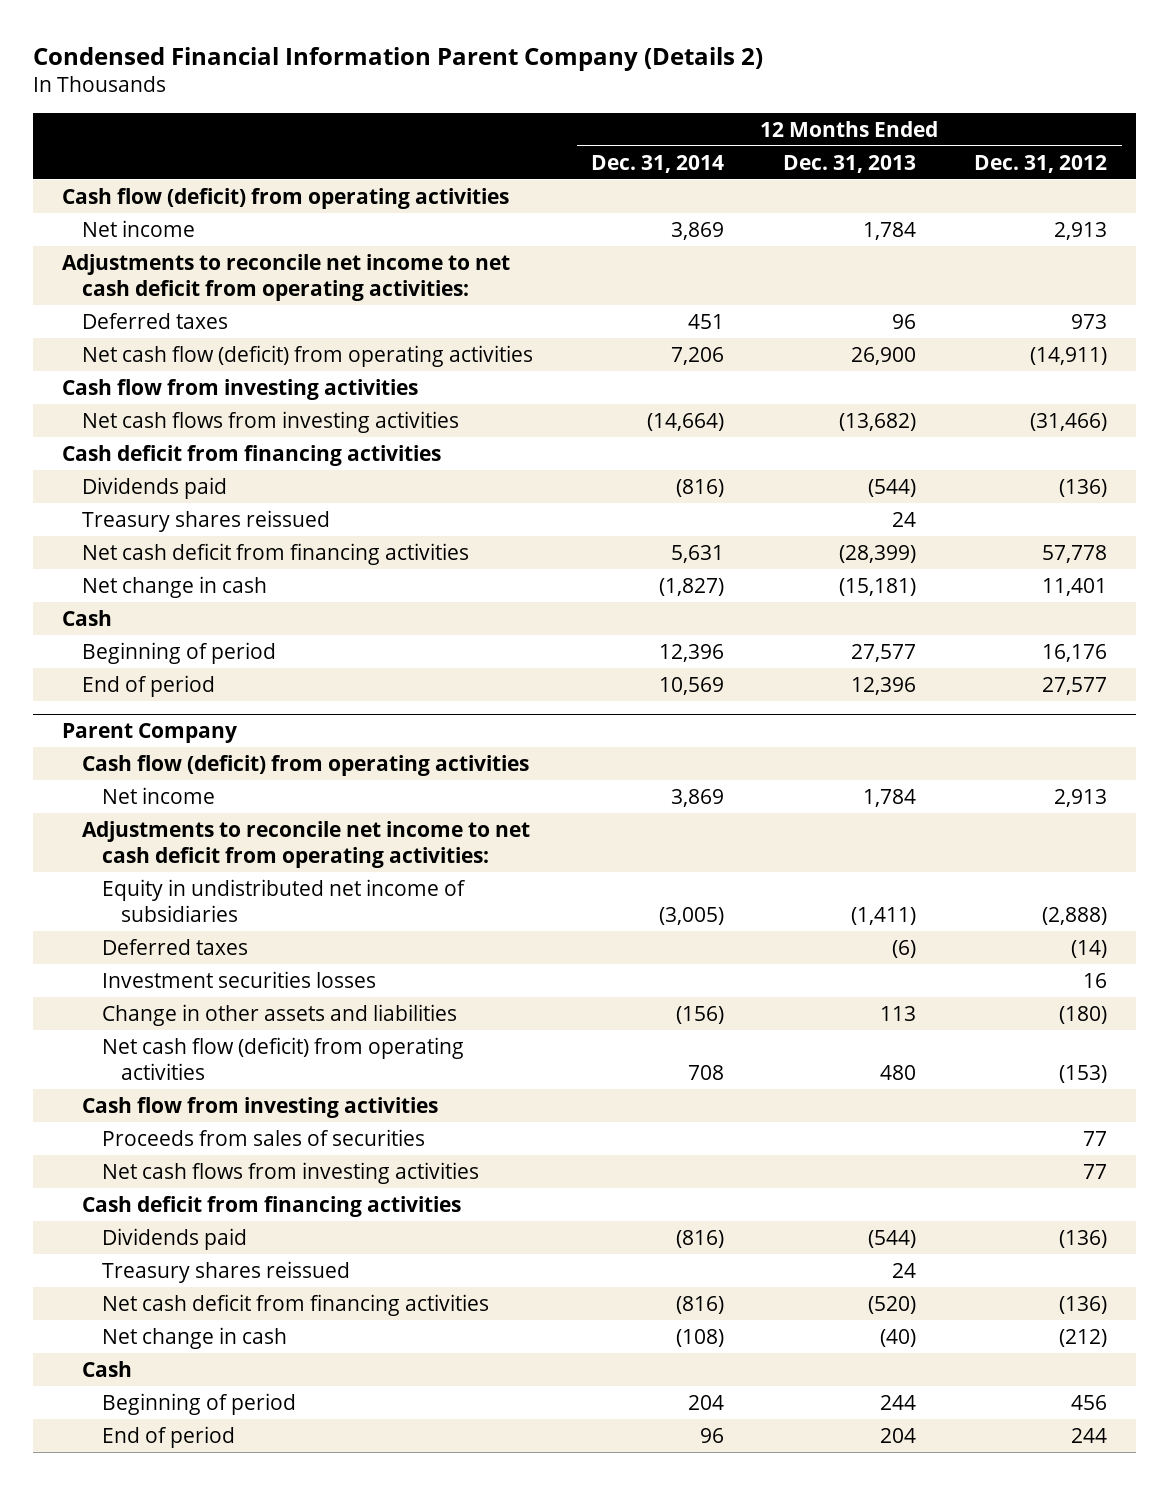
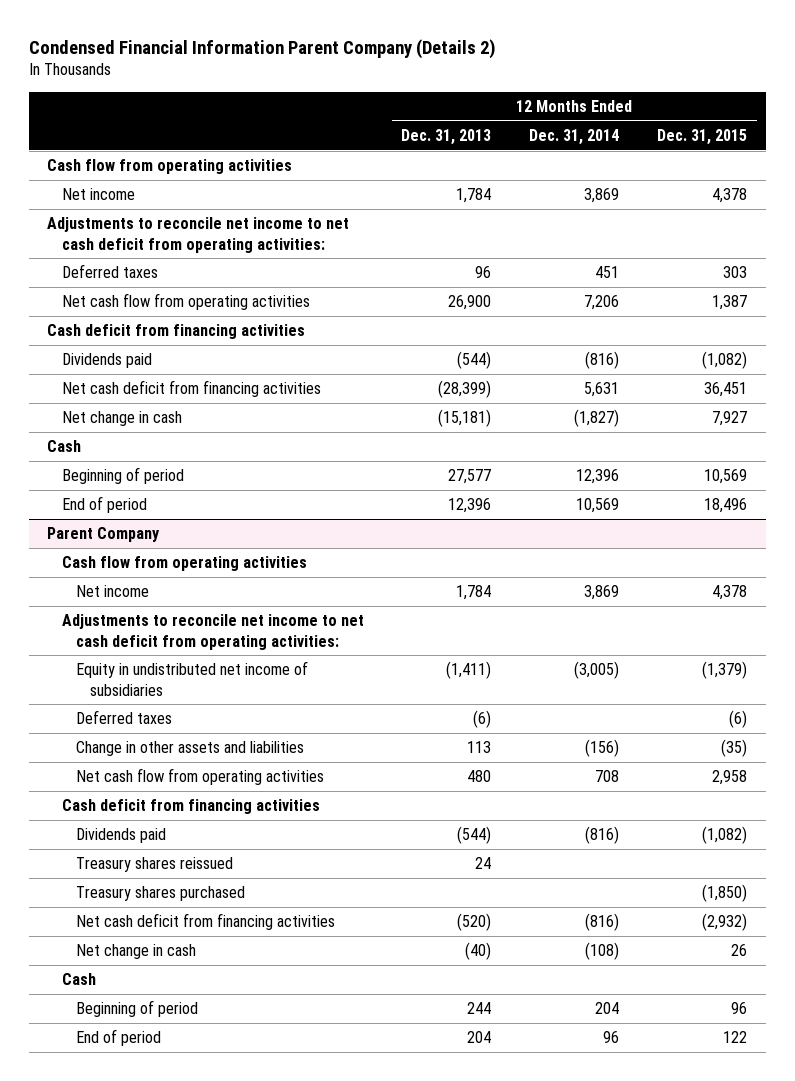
[974,154,1108,173] Dec. 31, 2012 -> none
none -> [657,128,748,145] Dec. 31, 2015
[62,187,510,209] Cash flow (deficit) from operating activities -> [47,159,293,175] Cash flow from operating activities
[62,378,419,400] Cash flow from investing activities -> none
[82,410,460,433] Net cash flows from investing activities -> none
[82,344,534,367] Net cash flow (deficit) from operating activities -> [61,293,310,311] Net cash flow from operating activities
[82,509,331,532] Treasury shares reissued -> none
[82,754,530,776] Cash flow (deficit) from operating activities -> [61,556,307,572] Cash flow from operating activities
[101,970,376,988] Investment securities losses -> none
[82,1096,439,1118] Cash flow from investing activities -> none
[101,1128,425,1146] Proceeds from sales of securities -> none
[101,1161,479,1184] Net cash flows from investing activities -> none
[101,1036,464,1080] Net cash flow (deficit) from operating activities -> [75,768,324,786] Net cash flow from operating activities
none -> [75,886,245,902] Treasury shares purchased

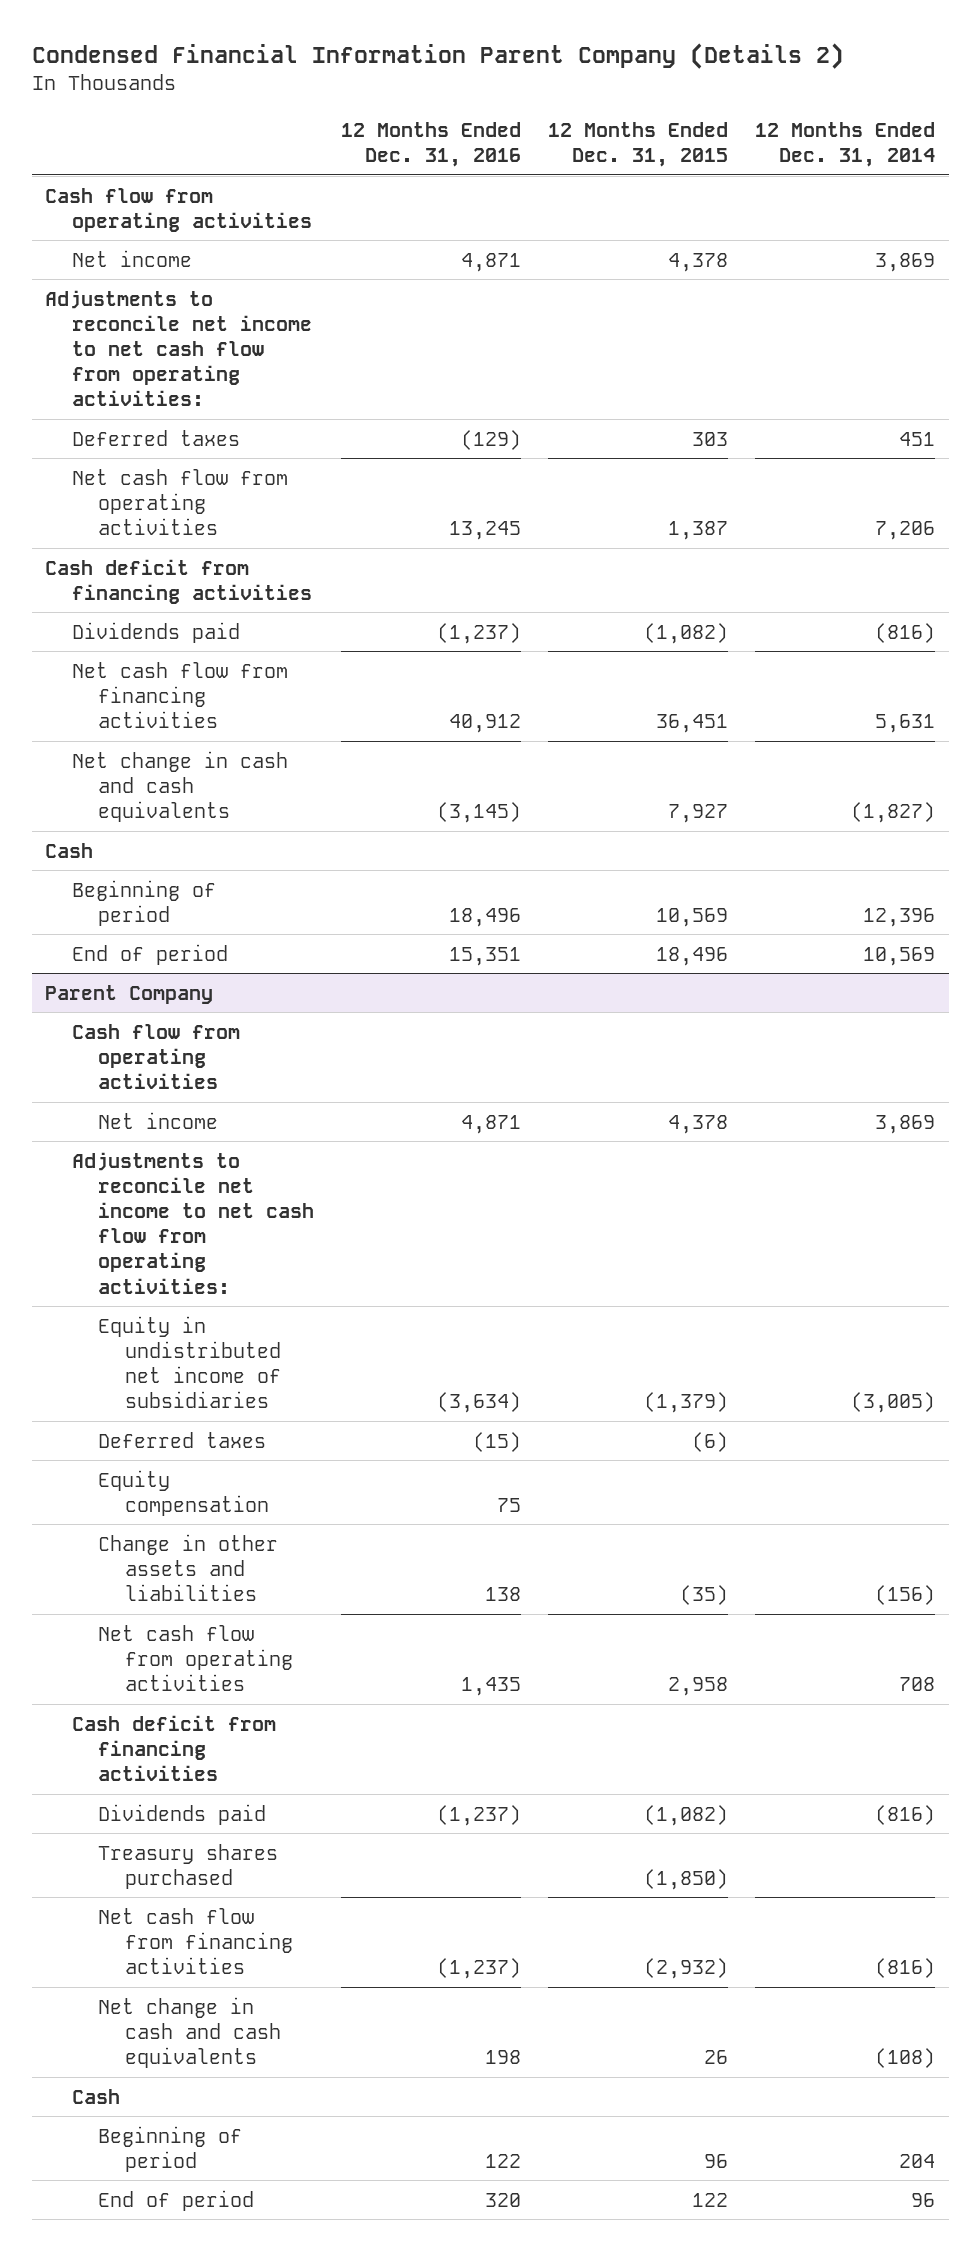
[401,128,492,145] Dec. 31, 2013 -> none
none -> [341,122,522,168] 12 Months Ended Dec. 31, 2016
[47,217,350,253] Adjustments to reconcile net income to net cash deficit from operating activities: -> [45,289,312,407] Adjustments to reconcile net income to net cash flow from operating activities:
[61,380,321,398] Net cash deficit from financing activities -> [71,661,288,729] Net cash flow from financing activities
[61,411,182,427] Net change in cash -> [71,750,288,823] Net change in cash and cash equivalents
[61,614,364,650] Adjustments to reconcile net income to net cash deficit from operating activities: -> [71,1151,315,1294] Adjustments to reconcile net income to net cash flow from operating activities:
none -> [98,1469,270,1516] Equity compensation
[75,857,233,873] Treasury shares reissued -> none
[75,913,335,931] Net cash deficit from financing activities -> [98,1907,294,1975] Net cash flow from financing activities
[75,944,196,960] Net change in cash -> [98,1996,282,2069] Net change in cash and cash equivalents

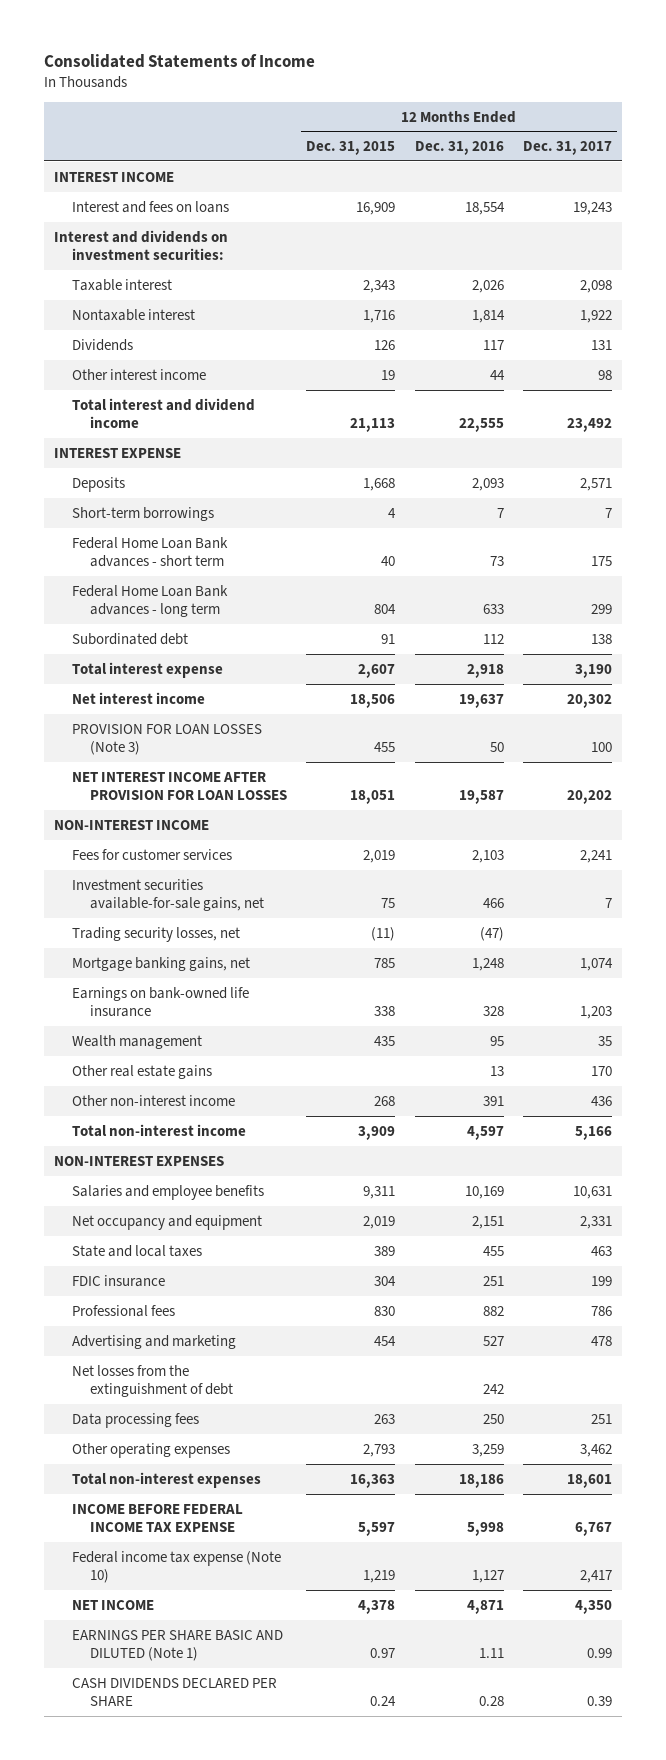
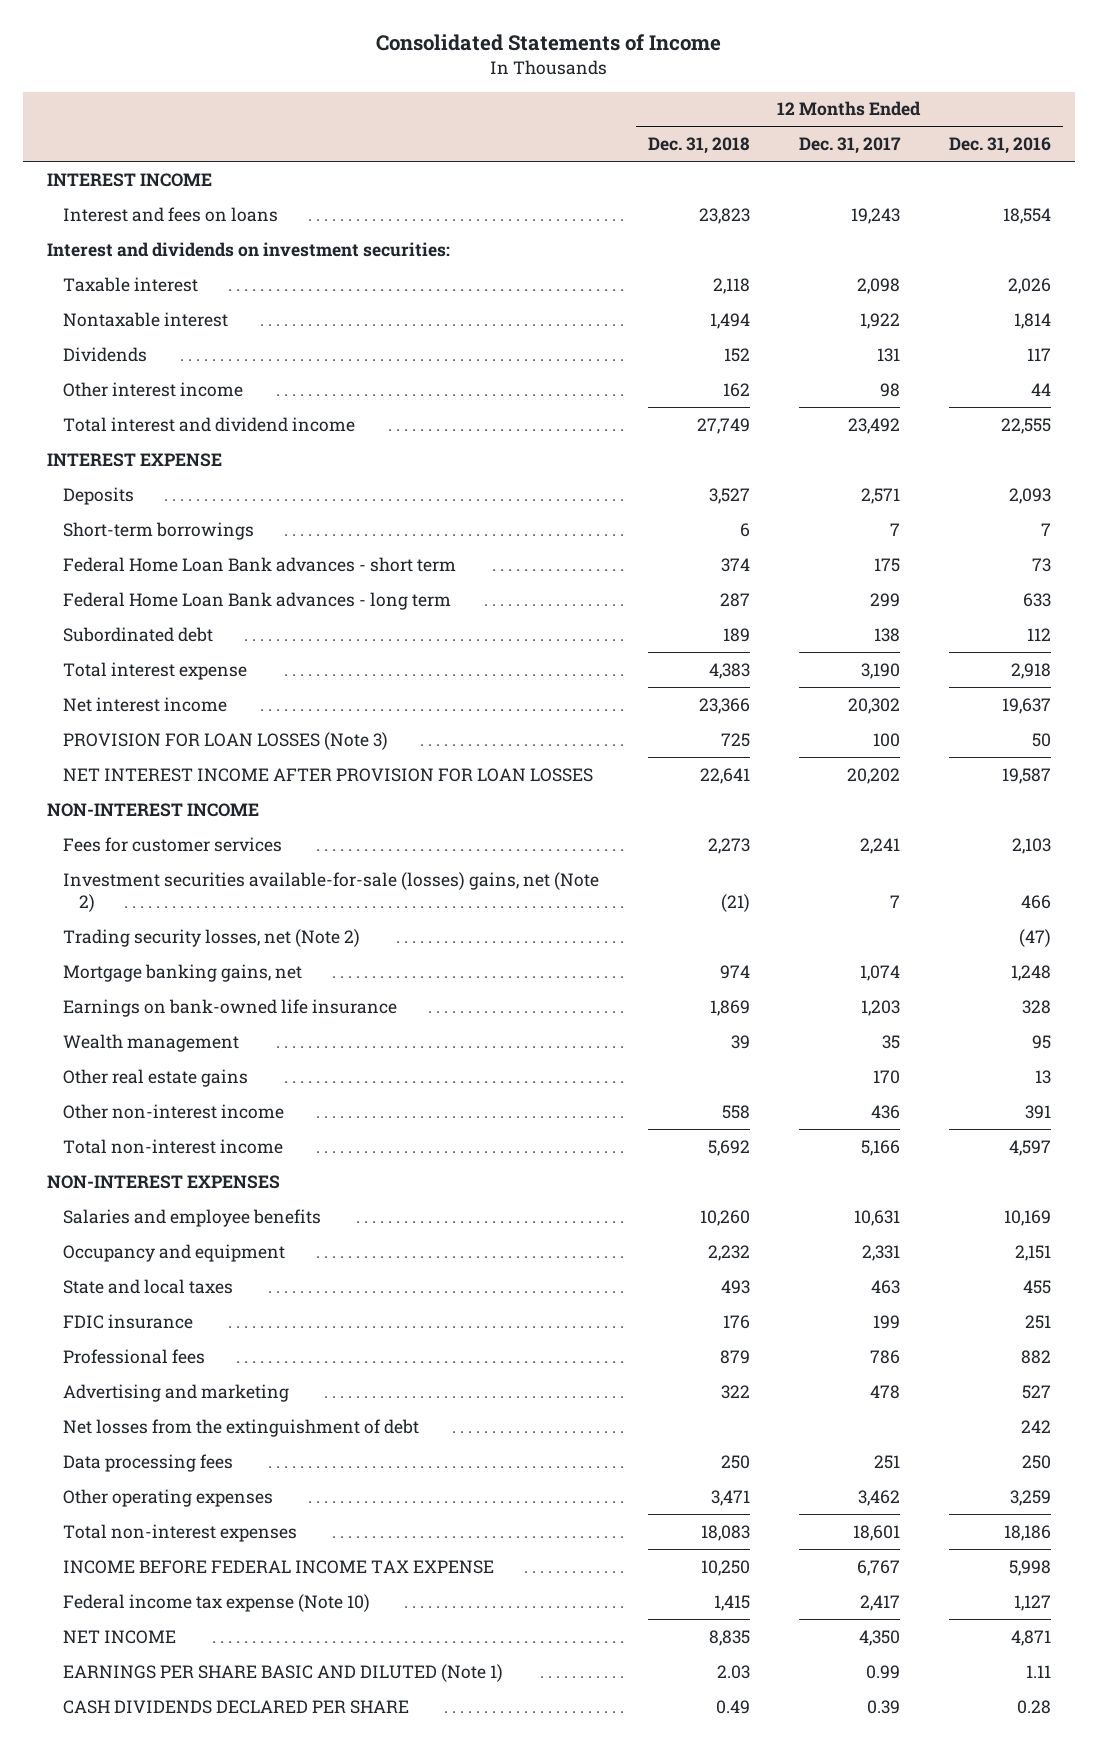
[306,141,396,156] Dec. 31, 2015 -> none
none -> [648,137,751,155] Dec. 31, 2018
[71,878,264,911] Investment securities available-for-sale gains, net -> [63,871,600,913] Investment securities available-for-sale (losses) gains, net (Note 2)
[71,926,240,942] Trading security losses, net -> [63,928,361,947] Trading security losses, net (Note 2)
[71,1214,262,1230] Net occupancy and equipment -> [63,1243,286,1262] Occupancy and equipment

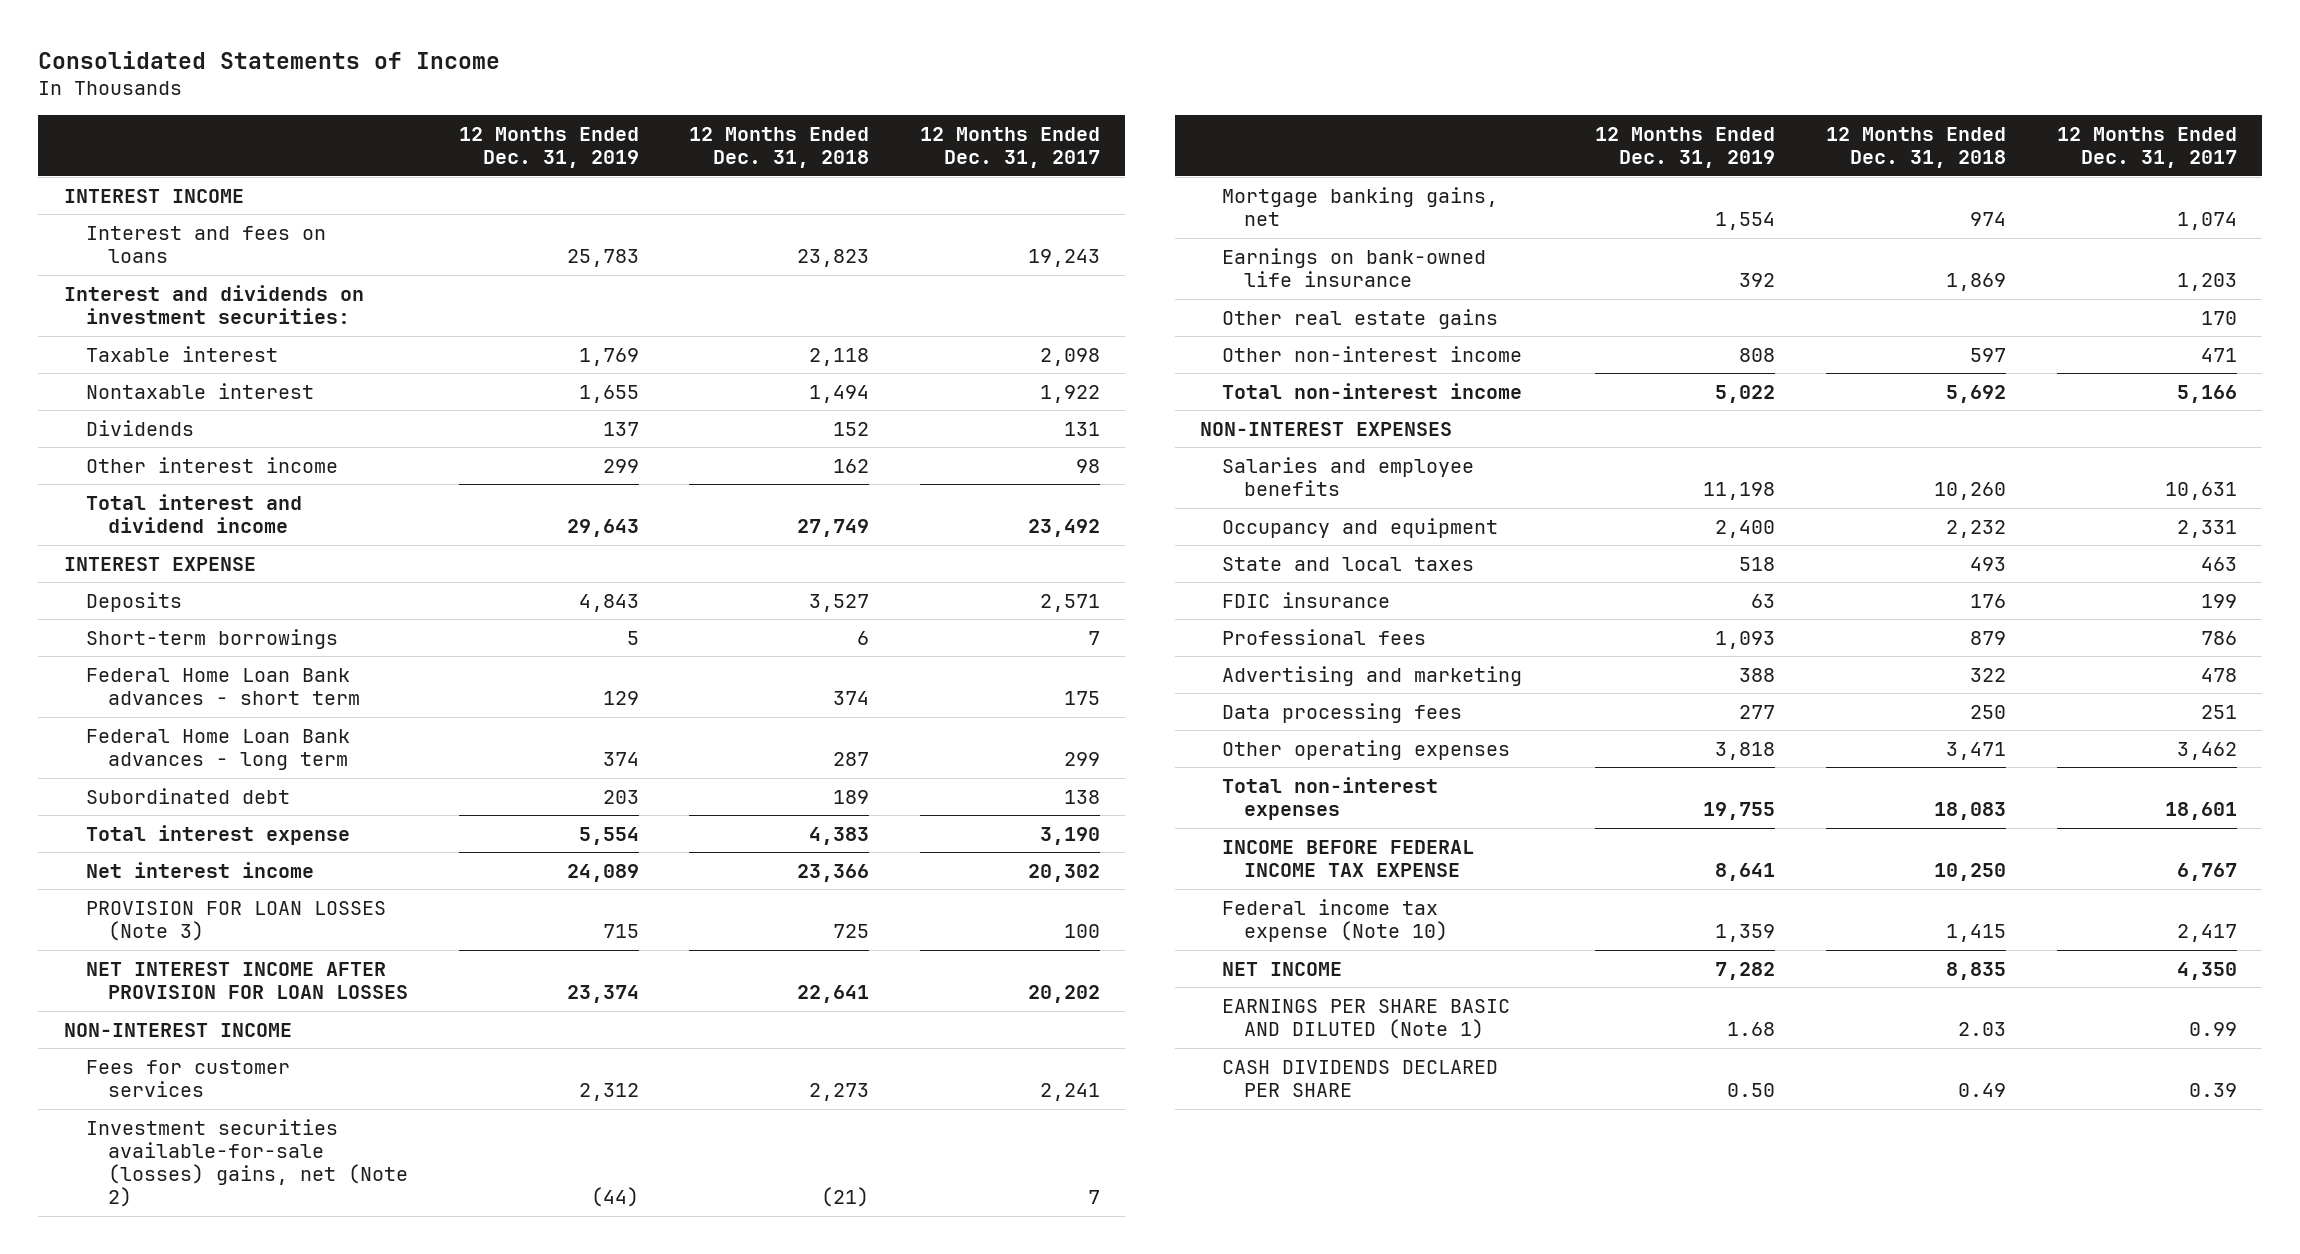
[948,137,1051,155] Dec. 31, 2016 -> none
none -> [458,127,639,169] 12 Months Ended Dec. 31, 2019
[63,928,361,947] Trading security losses, net (Note 2) -> none
[63,1033,240,1052] Wealth management -> none
[722,1104,751,1119] 558 -> [1969,347,2006,362] 597
[870,1104,900,1119] 436 -> [2200,347,2237,362] 471
[63,1418,420,1437] Net losses from the extinguishment of debt -> none

